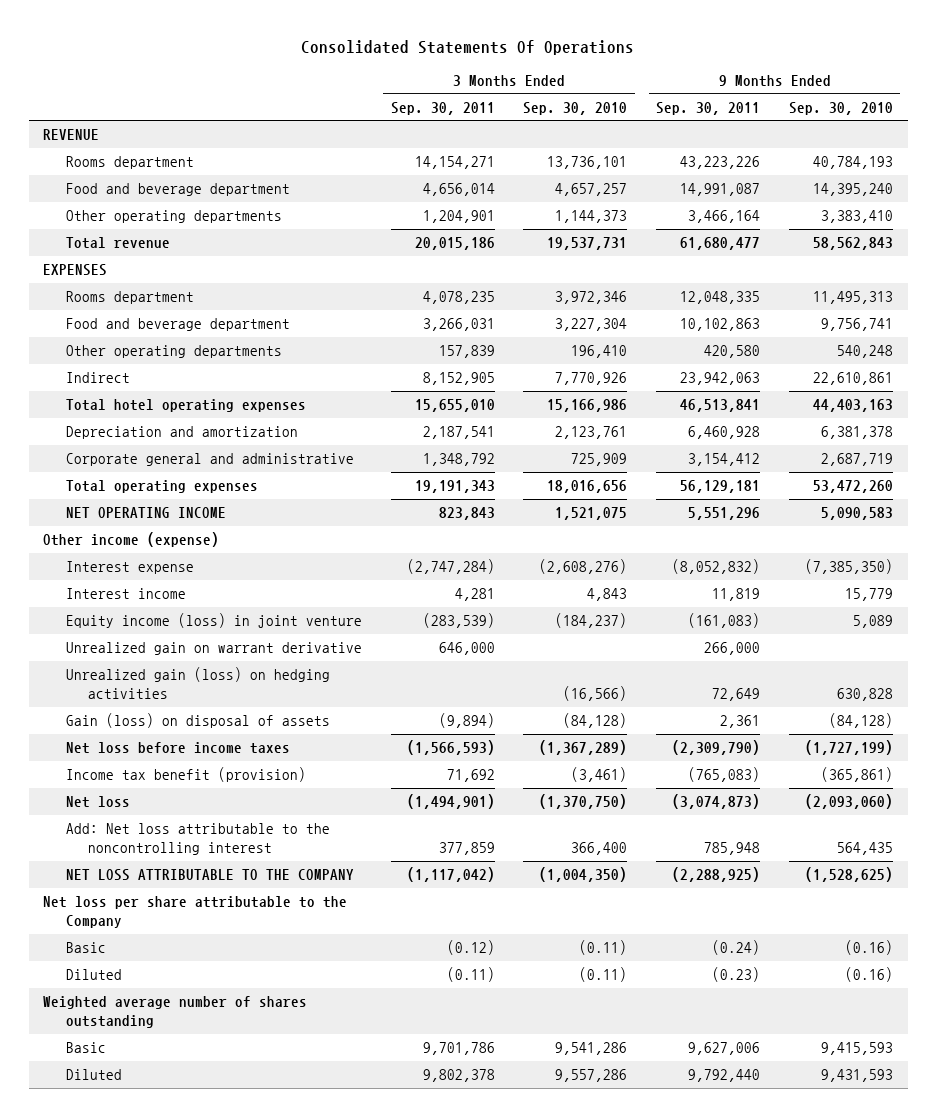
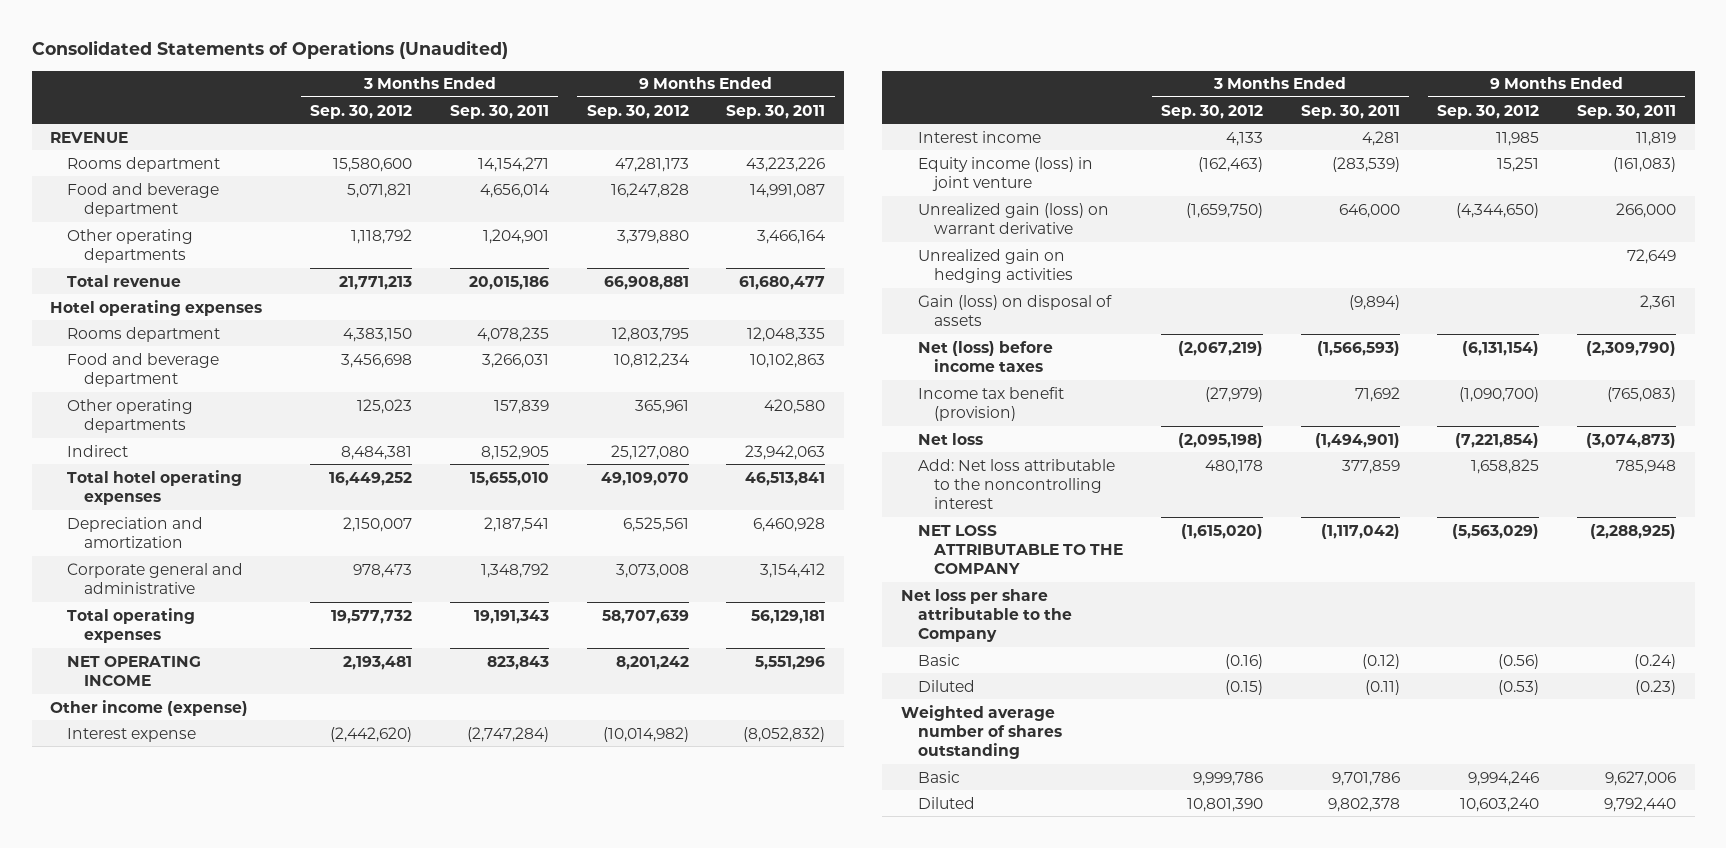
[301,39,635,55] Consolidated Statements Of Operations -> [31,40,508,60] Consolidated Statements of Operations (Unaudited)
[523,101,628,115] Sep. 30, 2010 -> none
[789,101,894,115] Sep. 30, 2010 -> none
none -> [310,104,413,119] Sep. 30, 2012
none -> [586,104,689,119] Sep. 30, 2012
[43,264,108,277] EXPENSES -> none
none -> [50,299,263,316] Hotel operating expenses
[65,642,362,656] Unrealized gain on warrant derivative -> [917,202,1109,234] Unrealized gain (loss) on warrant derivative
[65,667,330,700] Unrealized gain (loss) on hedging activities -> [917,248,1074,283] Unrealized gain on hedging activities
[65,742,290,755] Net loss before income taxes -> [917,340,1053,372] Net (loss) before income taxes

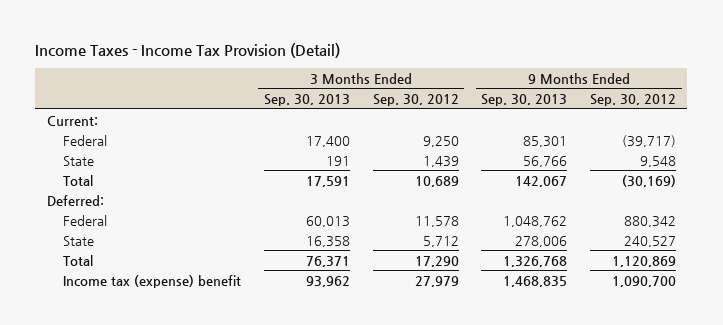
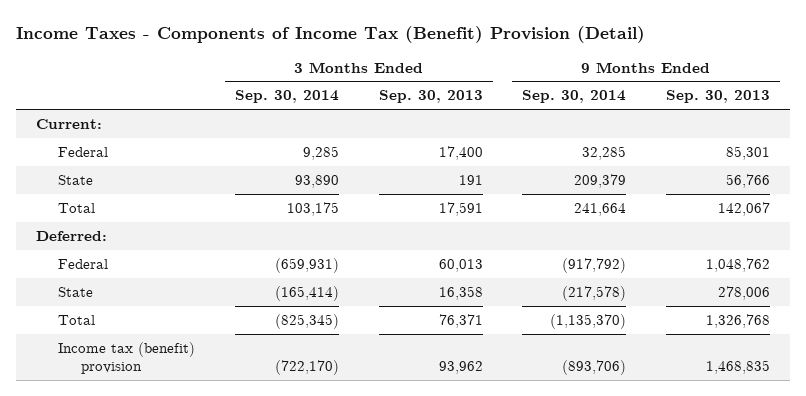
[35,43,341,59] Income Taxes - Income Tax Provision (Detail) -> [15,25,645,43] Income Taxes - Components of Income Tax (Benefit) Provision (Detail)
[372,93,459,106] Sep. 30, 2012 -> none
[589,93,676,106] Sep. 30, 2012 -> none
none -> [235,90,340,104] Sep. 30, 2014
none -> [522,90,627,104] Sep. 30, 2014
[63,274,242,288] Income tax (expense) benefit -> [58,341,196,375] Income tax (benefit) provision

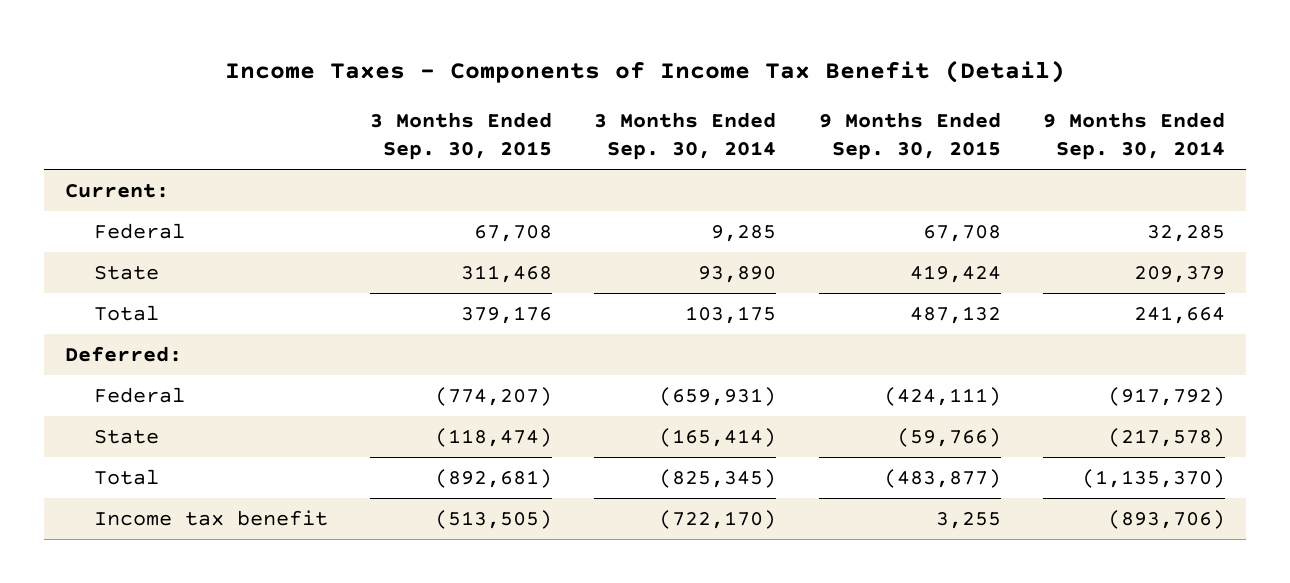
[15,25,645,43] Income Taxes - Components of Income Tax (Benefit) Provision (Detail) -> [224,60,1065,84] Income Taxes - Components of Income Tax Benefit (Detail)
[378,90,483,104] Sep. 30, 2013 -> none
[665,90,770,104] Sep. 30, 2013 -> none
none -> [369,112,552,161] 3 Months Ended Sep. 30, 2015
none -> [818,112,1001,161] 9 Months Ended Sep. 30, 2015
[58,341,196,375] Income tax (benefit) provision -> [93,510,328,527] Income tax benefit

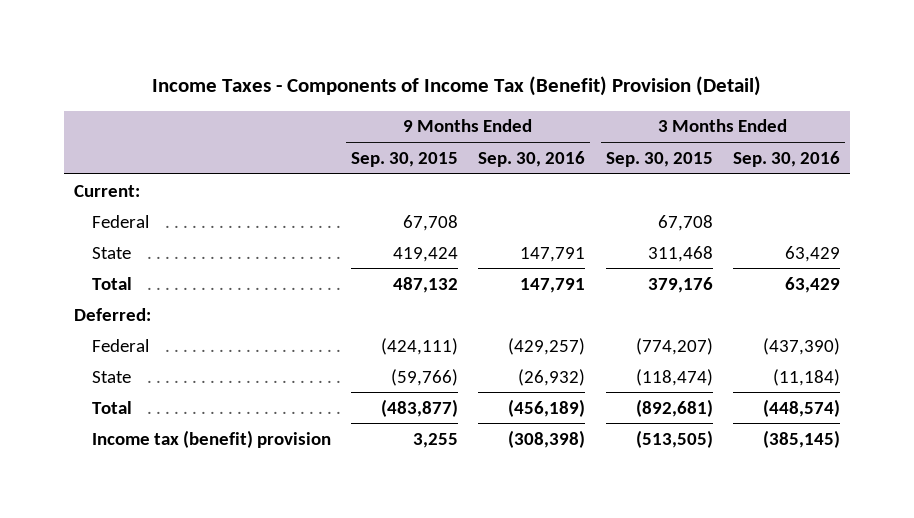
[224,60,1065,84] Income Taxes - Components of Income Tax Benefit (Detail) -> [152,76,762,97] Income Taxes - Components of Income Tax (Benefit) Provision (Detail)
[594,112,777,161] 3 Months Ended Sep. 30, 2014 -> none
[1042,112,1225,161] 9 Months Ended Sep. 30, 2014 -> none
none -> [478,150,586,167] Sep. 30, 2016
none -> [733,150,841,167] Sep. 30, 2016
[93,510,328,527] Income tax benefit -> [91,429,331,448] Income tax (benefit) provision

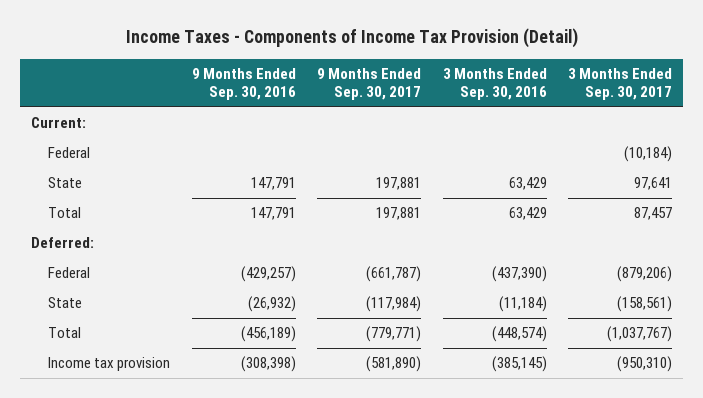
[152,76,762,97] Income Taxes - Components of Income Tax (Benefit) Provision (Detail) -> [125,28,578,49] Income Taxes - Components of Income Tax Provision (Detail)
[351,151,459,167] Sep. 30, 2015 -> none
[605,151,713,167] Sep. 30, 2015 -> none
none -> [317,67,422,101] 9 Months Ended Sep. 30, 2017
none -> [568,67,673,101] 3 Months Ended Sep. 30, 2017
[91,429,331,448] Income tax (benefit) provision -> [48,357,171,372] Income tax provision

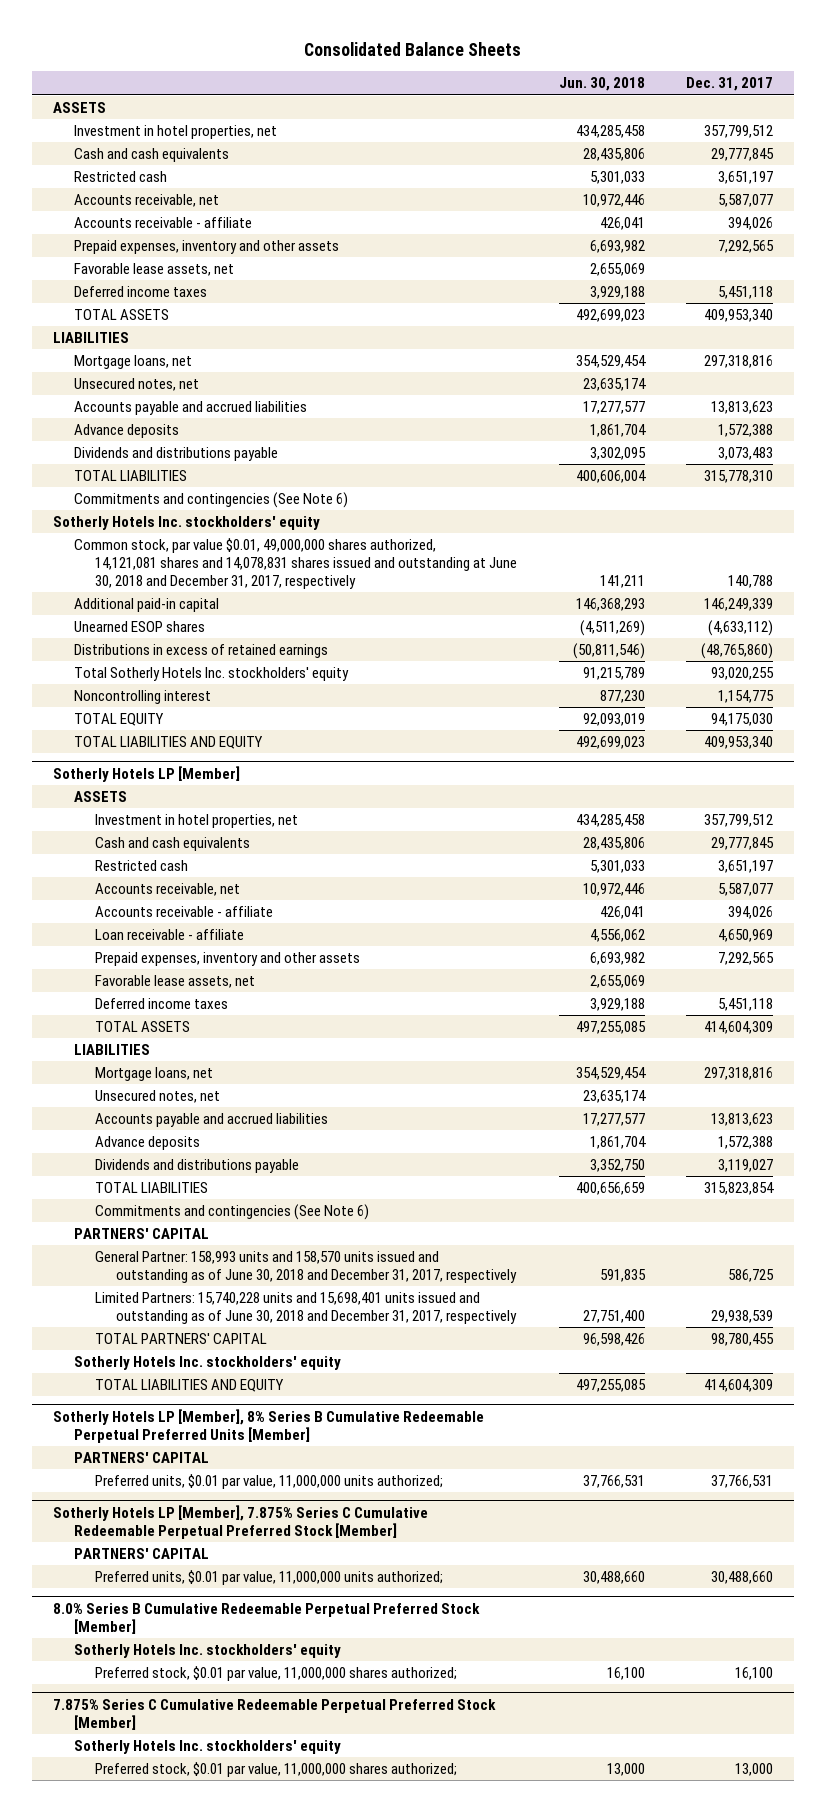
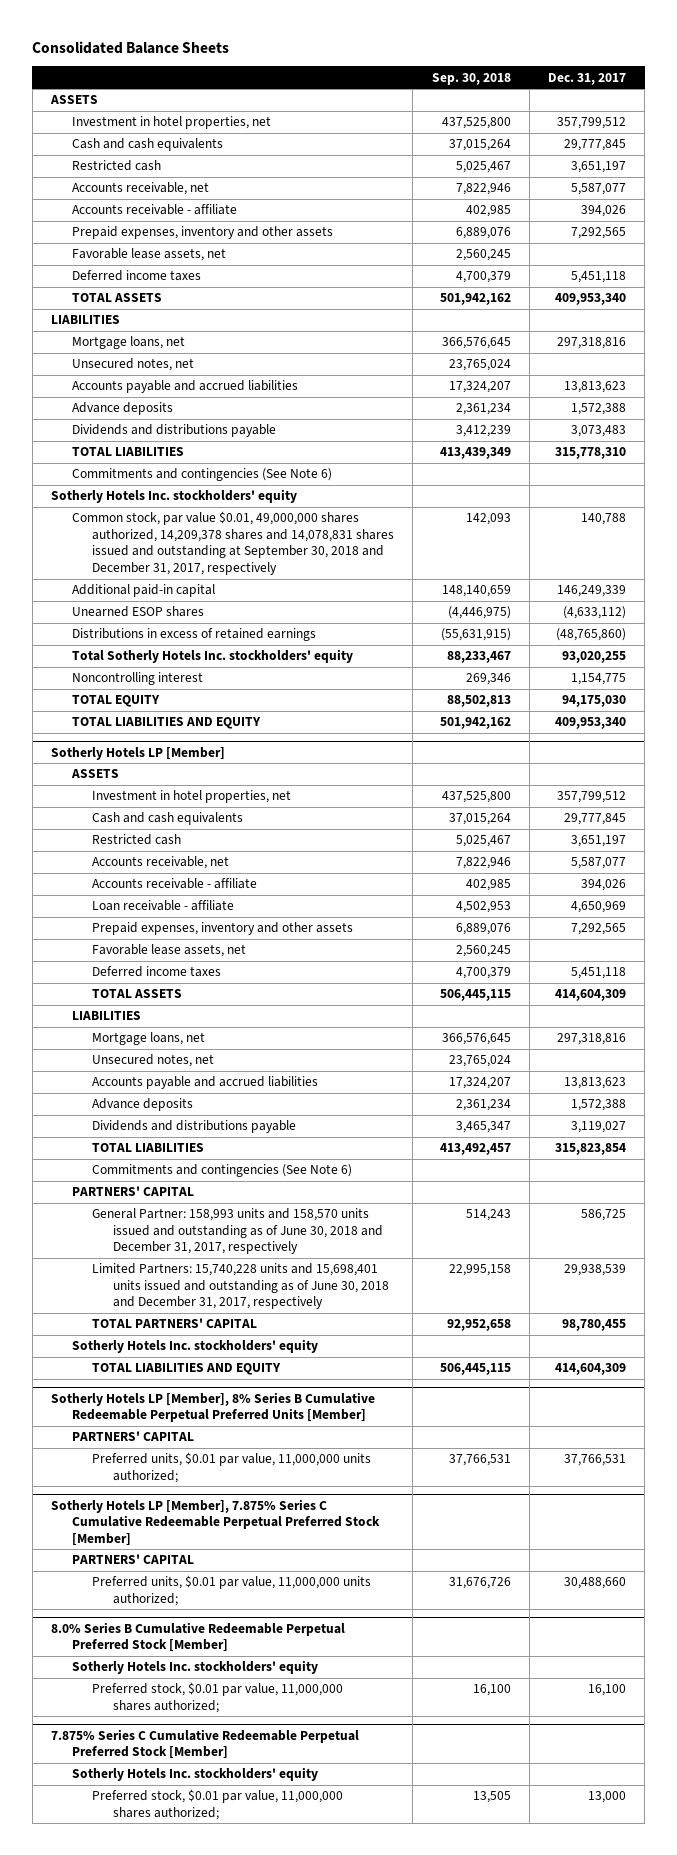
[558,77,645,92] Jun. 30, 2018 -> none
none -> [431,72,511,85] Sep. 30, 2018
[73,538,517,589] Common stock, par value $0.01, 49,000,000 shares authorized, 14,121,081 shares and 14,078,831 shares issued and outstanding at June 30, 2018 and December 31, 2017, respectively -> [71,511,395,575] Common stock, par value $0.01, 49,000,000 shares authorized, 14,209,378 shares and 14,078,831 shares issued and outstanding at September 30, 2018 and December 31, 2017, respectively

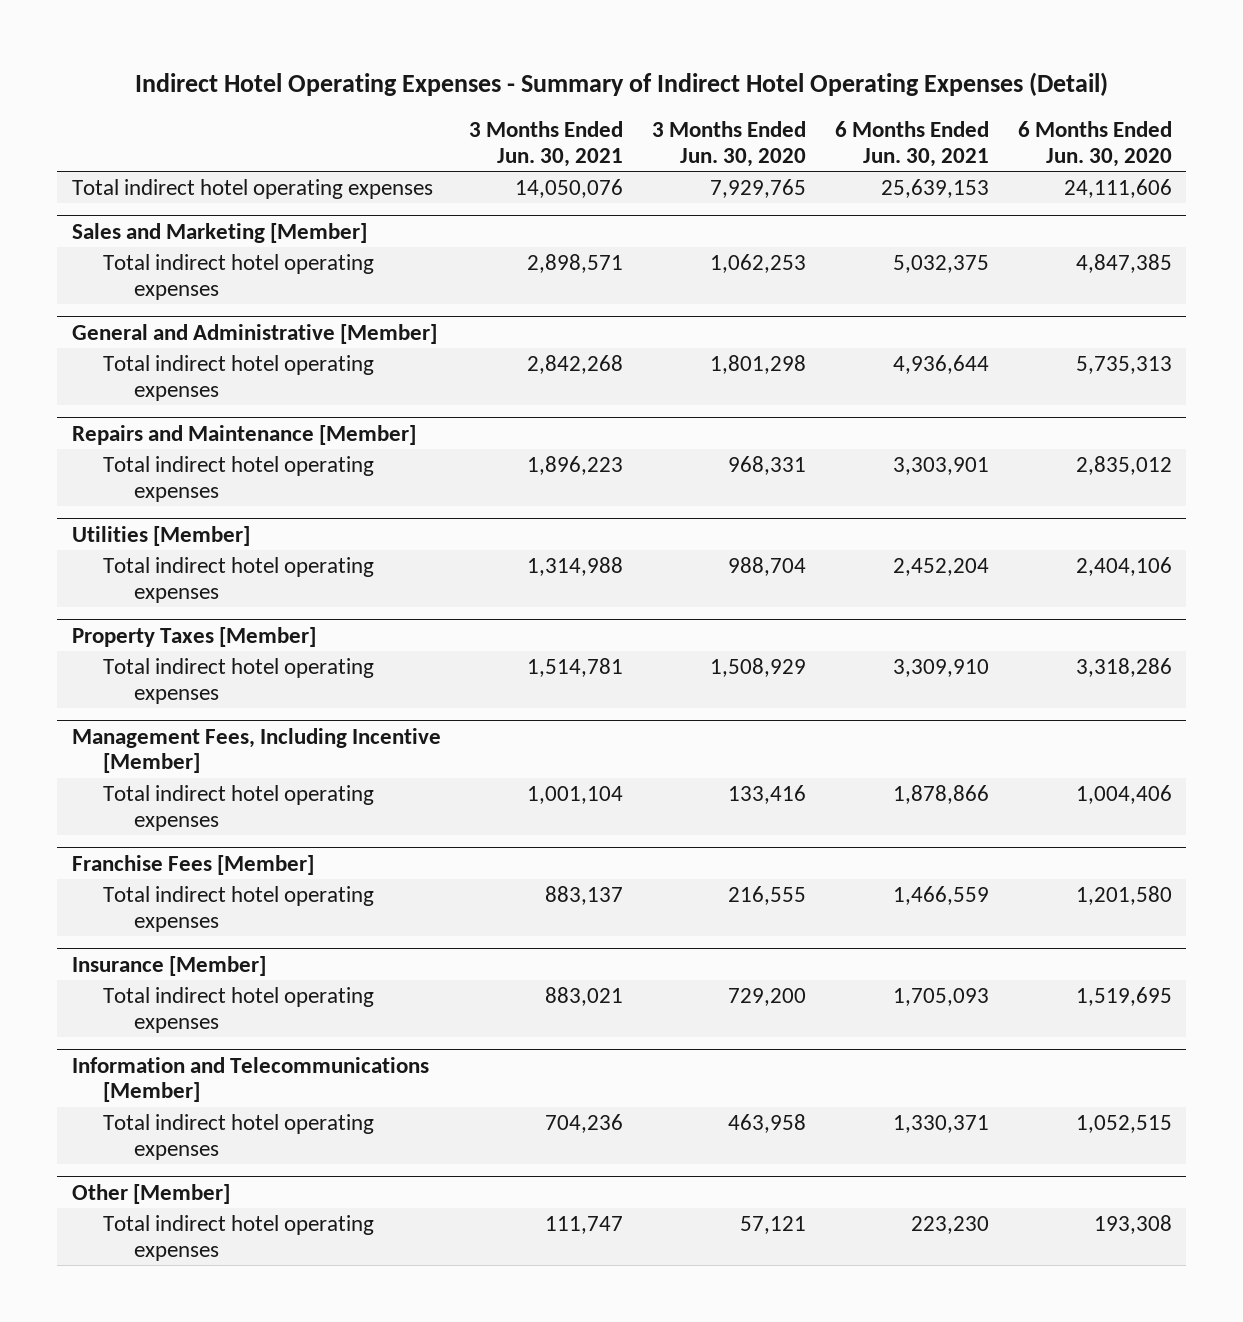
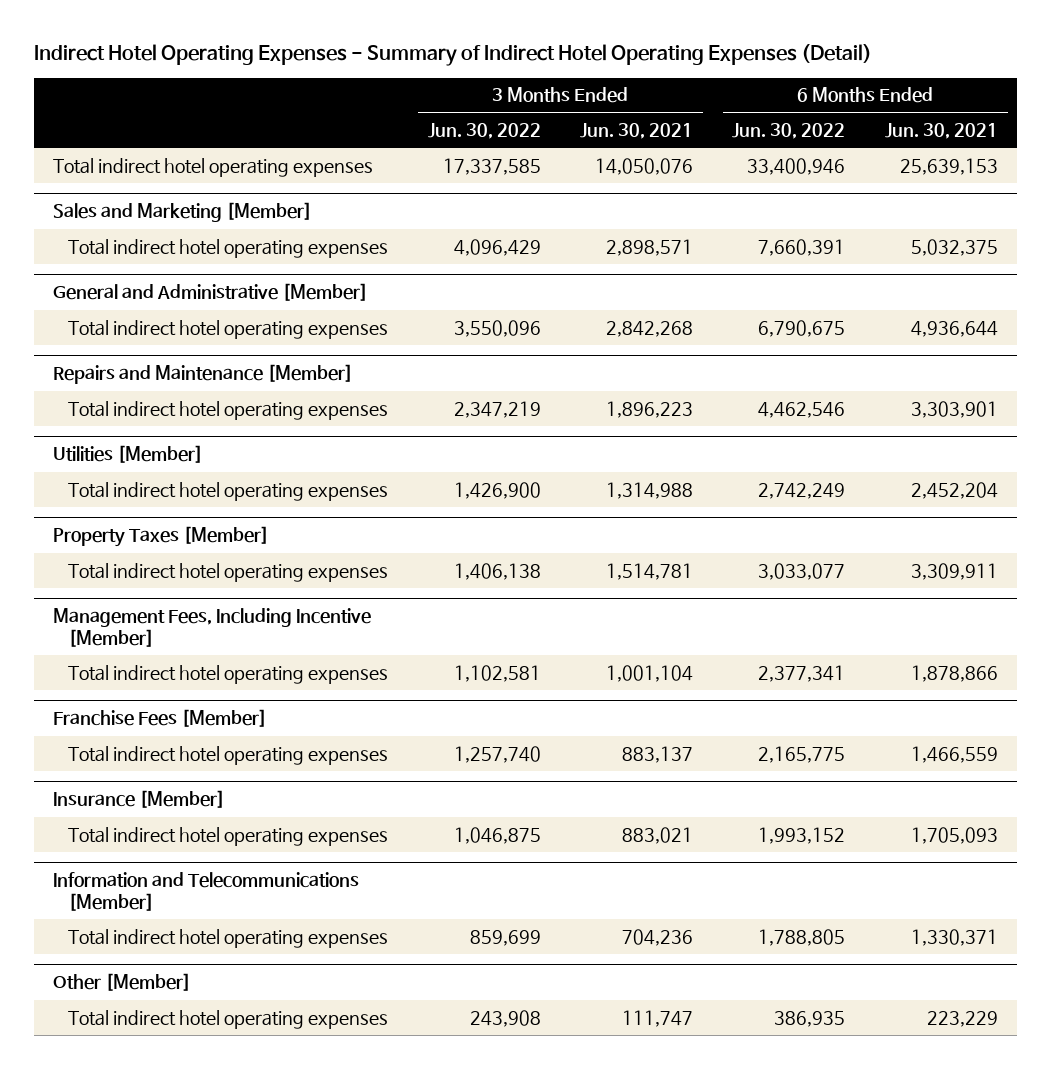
[652,121,807,167] 3 Months Ended Jun. 30, 2020 -> none
[1017,121,1172,167] 6 Months Ended Jun. 30, 2020 -> none
none -> [427,123,541,140] Jun. 30, 2022
none -> [732,123,846,140] Jun. 30, 2022
[892,658,989,677] 3,309,910 -> [910,562,998,580] 3,309,911
[910,1215,989,1234] 223,230 -> [926,1010,998,1027] 223,229

